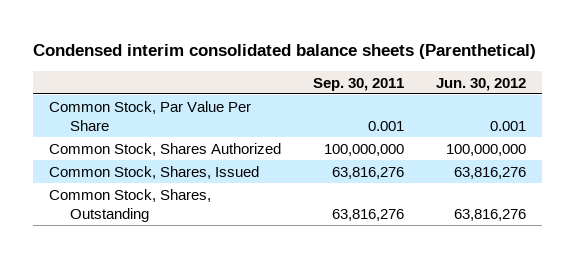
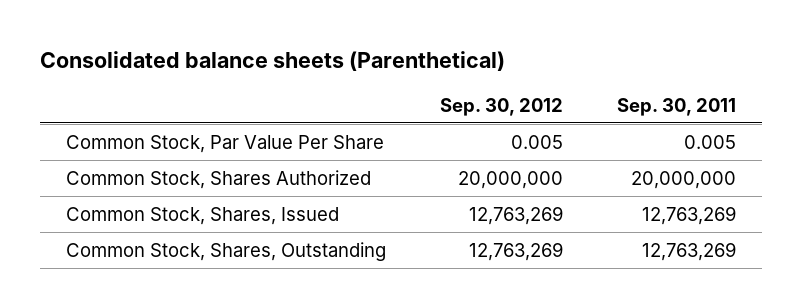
[33,44,537,60] Condensed interim consolidated balance sheets (Parenthetical) -> [39,51,505,72] Consolidated balance sheets (Parenthetical)
[436,77,527,91] Jun. 30, 2012 -> none
none -> [440,97,564,116] Sep. 30, 2012
[368,120,405,131] 0.001 -> [683,134,736,149] 0.005
[324,143,405,156] 100,000,000 -> [630,170,736,189] 20,000,000
[332,166,405,179] 63,816,276 -> [641,205,736,225] 12,763,269
[332,208,405,221] 63,816,276 -> [641,241,736,261] 12,763,269

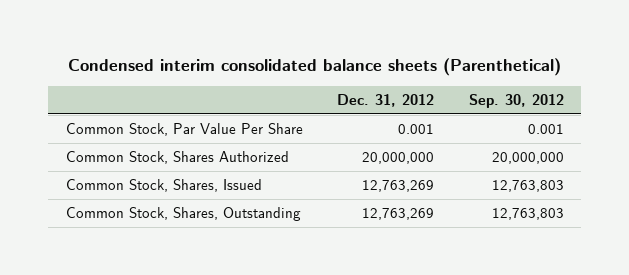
[39,51,505,72] Consolidated balance sheets (Parenthetical) -> [67,58,561,77] Condensed interim consolidated balance sheets (Parenthetical)
[616,97,736,116] Sep. 30, 2011 -> none
none -> [337,94,435,108] Dec. 31, 2012
[511,134,564,149] 0.005 -> [527,124,564,135] 0.001
[469,205,564,225] 12,763,269 -> [491,180,564,193] 12,763,803
[469,241,564,261] 12,763,269 -> [491,208,564,221] 12,763,803

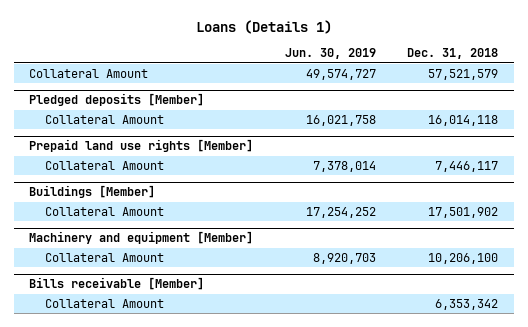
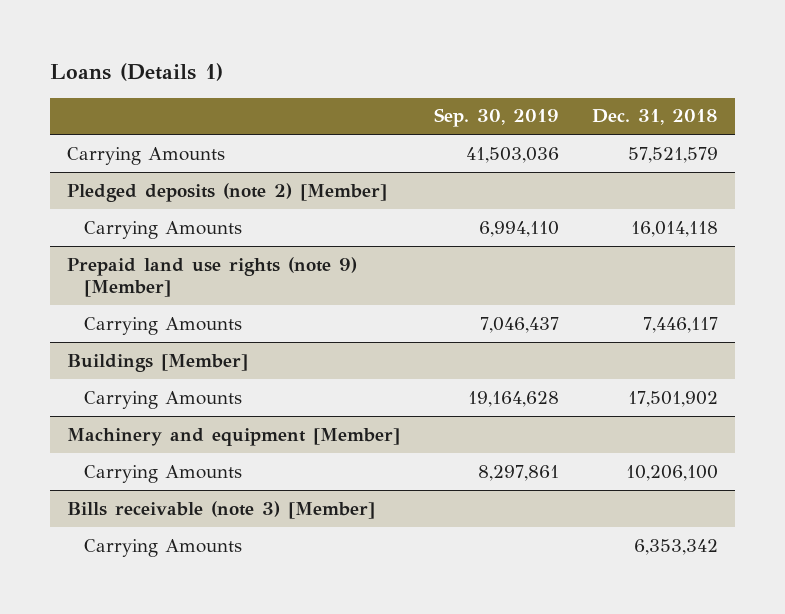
[284,48,376,60] Jun. 30, 2019 -> none
none -> [433,108,559,128] Sep. 30, 2019
[29,68,149,78] Collateral Amount -> [66,146,225,165] Carrying Amounts
[29,93,205,107] Pledged deposits [Member] -> [66,182,387,202] Pledged deposits (note 2) [Member]
[45,114,165,124] Collateral Amount -> [84,220,243,239] Carrying Amounts
[29,139,254,153] Prepaid land use rights [Member] -> [66,256,357,298] Prepaid land use rights (note 9) [Member]
[45,160,165,170] Collateral Amount -> [84,316,243,335] Carrying Amounts
[45,206,165,216] Collateral Amount -> [84,390,243,409] Carrying Amounts
[45,252,165,262] Collateral Amount -> [84,464,243,483] Carrying Amounts
[29,277,205,291] Bills receivable [Member] -> [66,500,375,519] Bills receivable (note 3) [Member]
[45,298,165,308] Collateral Amount -> [84,538,243,557] Carrying Amounts

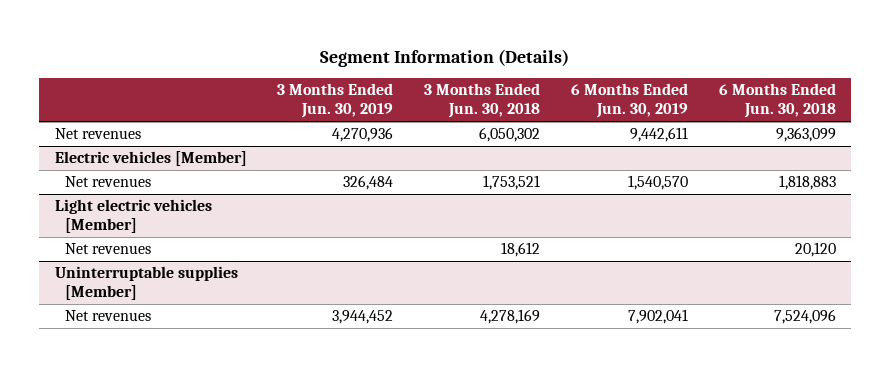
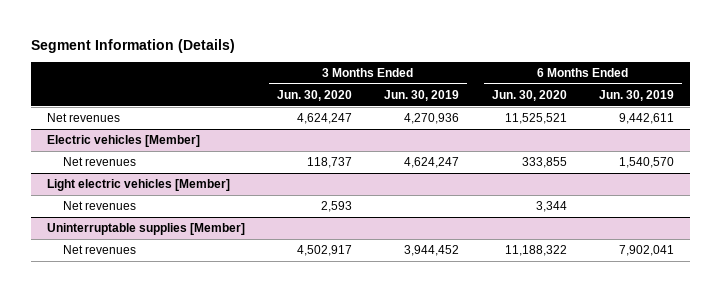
[424,83,541,119] 3 Months Ended Jun. 30, 2018 -> none
[718,83,836,119] 6 Months Ended Jun. 30, 2018 -> none
none -> [277,89,353,101] Jun. 30, 2020
none -> [491,89,567,101] Jun. 30, 2020
[343,175,394,191] 326,484 -> [404,157,460,169] 4,624,247

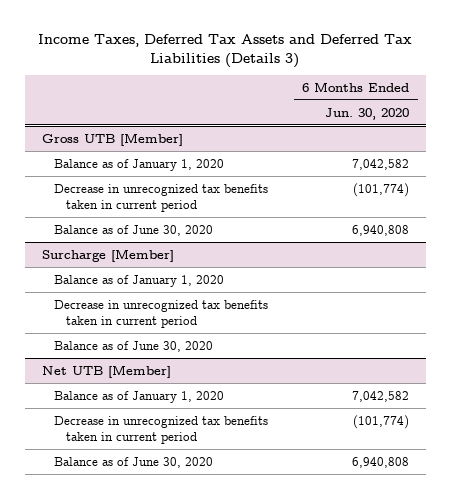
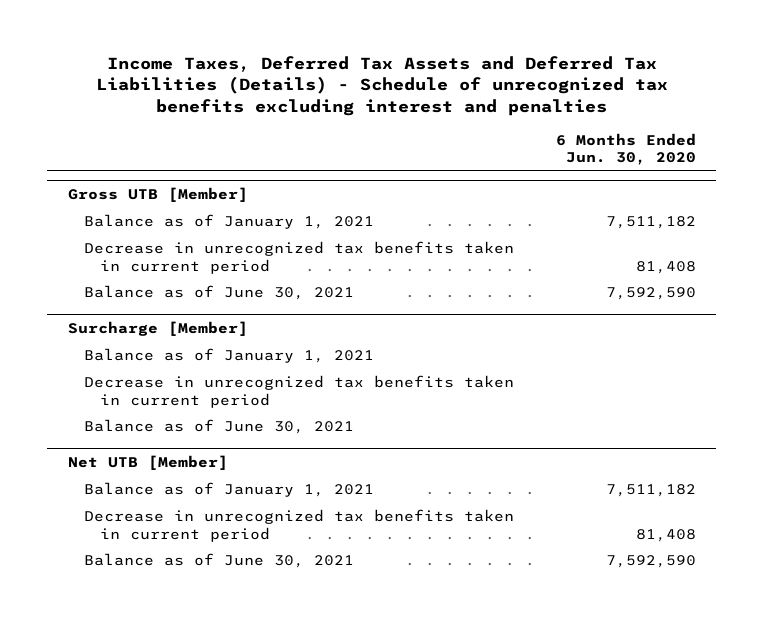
[38,33,413,68] Income Taxes, Deferred Tax Assets and Deferred Tax Liabilities (Details 3) -> [95,55,668,117] Income Taxes, Deferred Tax Assets and Deferred Tax Liabilities (Details) - Schedule of unrecognized tax benefits excluding interest and penalties
[53,158,224,171] Balance as of January 1, 2020 -> [83,214,374,230] Balance as of January 1, 2021
[352,158,410,170] 7,042,582 -> [605,216,696,230] 7,511,182
[353,182,410,197] (101,774) -> [635,260,696,274] 81,408
[53,224,213,236] Balance as of June 30, 2020 -> [83,285,354,301] Balance as of June 30, 2021
[352,224,410,236] 6,940,808 -> [605,287,696,301] 7,592,590
[53,274,224,287] Balance as of January 1, 2020 -> [83,348,374,364] Balance as of January 1, 2021
[53,340,213,352] Balance as of June 30, 2020 -> [83,419,354,435] Balance as of June 30, 2021
[53,390,224,403] Balance as of January 1, 2020 -> [83,482,374,498] Balance as of January 1, 2021
[352,390,410,402] 7,042,582 -> [605,484,696,498] 7,511,182
[353,414,410,429] (101,774) -> [635,528,696,542] 81,408
[53,456,213,468] Balance as of June 30, 2020 -> [83,553,354,569] Balance as of June 30, 2021
[352,456,410,468] 6,940,808 -> [605,555,696,569] 7,592,590

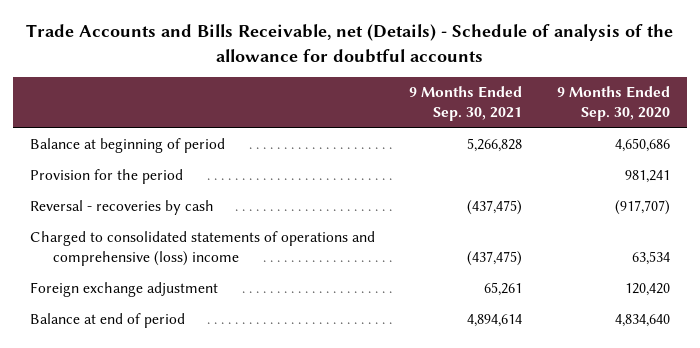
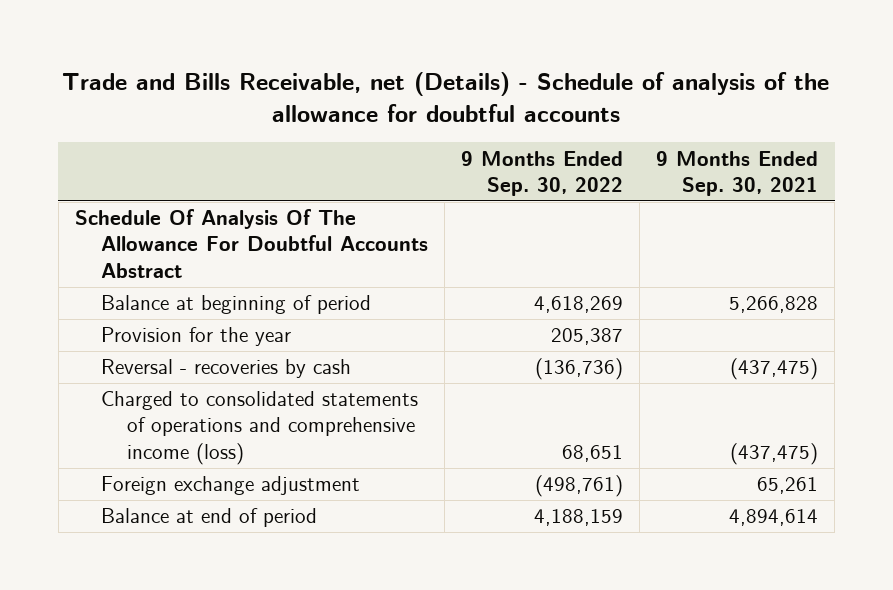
[25,24,673,63] Trade Accounts and Bills Receivable, net (Details) - Schedule of analysis of the allowance for doubtful accounts -> [62,71,830,122] Trade and Bills Receivable, net (Details) - Schedule of analysis of the allowance for doubtful accounts
[556,86,670,122] 9 Months Ended Sep. 30, 2020 -> none
none -> [461,150,624,196] 9 Months Ended Sep. 30, 2022
none -> [74,209,428,278] Schedule Of Analysis Of The Allowance For Doubtful Accounts Abstract
[30,169,184,185] Provision for the period -> [100,327,291,347] Provision for the year
[30,231,376,267] Charged to consolidated statements of operations and comprehensive (loss) income -> [100,391,418,465] Charged to consolidated statements of operations and comprehensive income (loss)

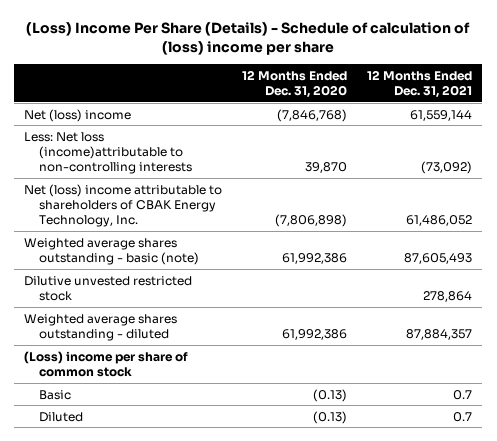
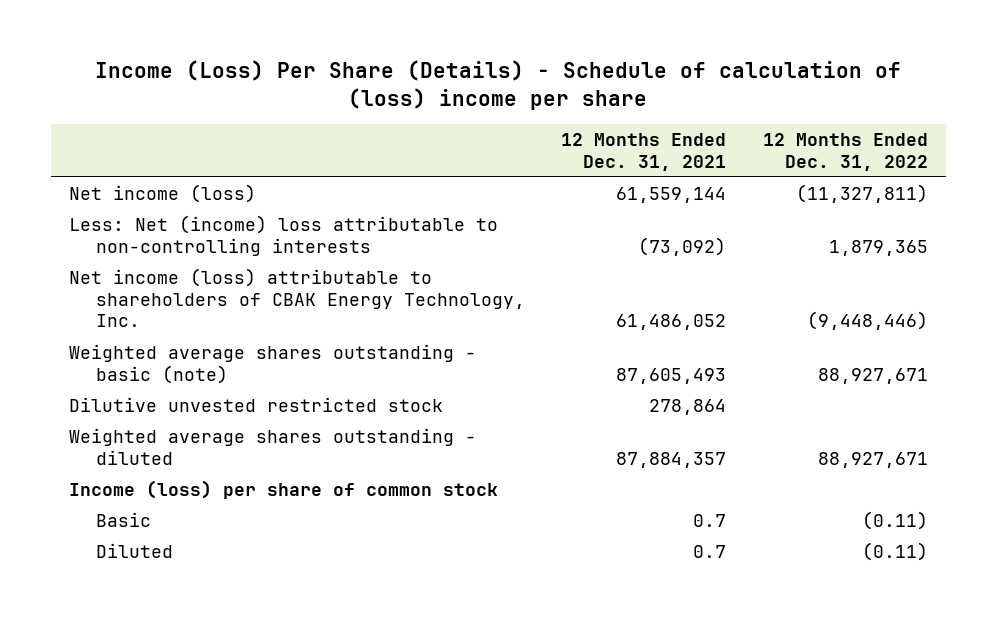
[26,22,471,55] (Loss) Income Per Share (Details) - Schedule of calculation of (loss) income per share -> [95,60,902,111] Income (Loss) Per Share (Details) - Schedule of calculation of (loss) income per share
[242,69,348,98] 12 Months Ended Dec. 31, 2020 -> none
none -> [762,133,928,171] 12 Months Ended Dec. 31, 2022
[24,108,132,122] Net (loss) income -> [68,184,256,204] Net income (loss)
[24,131,193,175] Less: Net loss (income)attributable to non-controlling interests -> [68,215,498,256] Less: Net (income) loss attributable to non-controlling interests
[24,183,223,228] Net (loss) income attributable to shareholders of CBAK Energy Technology, Inc. -> [68,268,526,328] Net income (loss) attributable to shareholders of CBAK Energy Technology, Inc.
[24,350,189,377] (Loss) income per share of common stock -> [68,480,498,500] Income (loss) per share of common stock

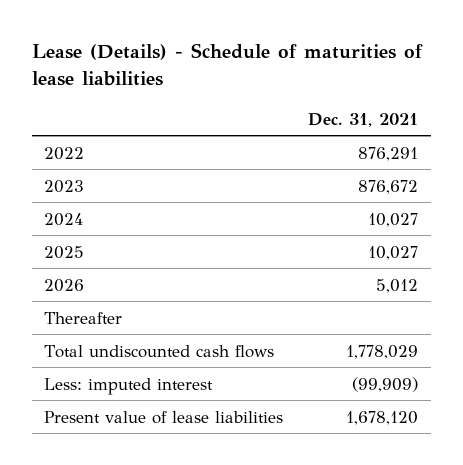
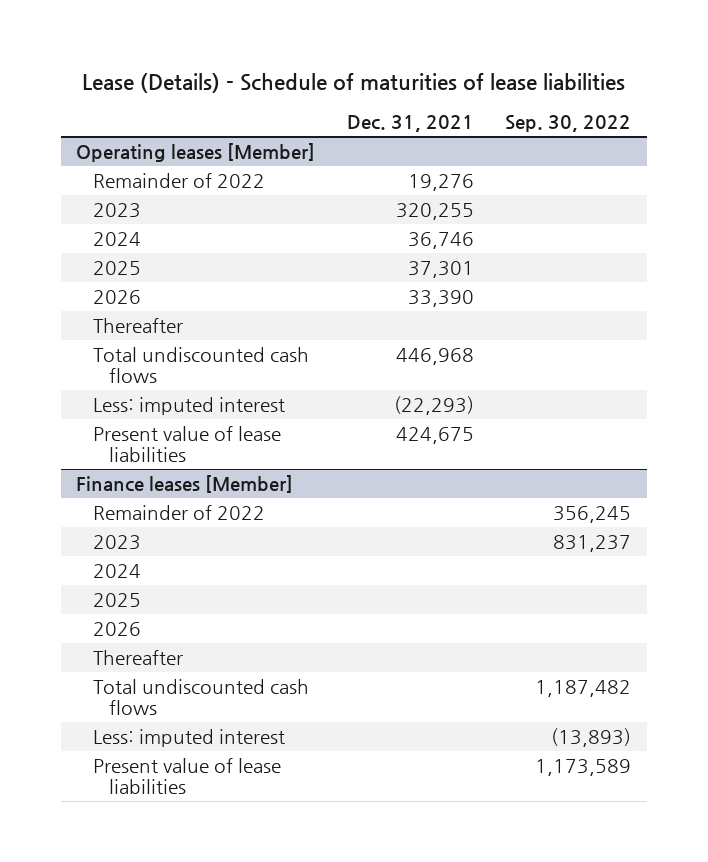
none -> [505,115,632,133] Sep. 30, 2022
none -> [76,142,316,162] Operating leases [Member]
[44,146,85,160] 2022 -> [92,172,265,188] Remainder of 2022
[358,146,419,161] 876,291 -> [407,173,474,191] 19,276
[358,179,419,194] 876,672 -> [395,202,474,220] 320,255
[368,212,419,227] 10,027 -> [407,231,474,249] 36,746
[368,245,419,260] 10,027 -> [407,260,474,278] 37,301
[376,278,419,293] 5,012 -> [407,289,474,307] 33,390
[346,344,419,359] 1,778,029 -> [395,347,474,365] 446,968
[352,376,419,392] (99,909) -> [393,395,474,415] (22,293)
[346,410,419,425] 1,678,120 -> [395,426,474,444] 424,675
none -> [76,474,294,493] Finance leases [Member]
none -> [92,504,265,520] Remainder of 2022
none -> [92,534,141,550] 2023
none -> [92,563,141,578] 2024
none -> [92,592,141,607] 2025
none -> [92,621,141,636] 2026
none -> [92,649,183,665] Thereafter
none -> [92,678,309,716] Total undiscounted cash flows
none -> [92,728,285,747] Less: imputed interest
none -> [92,757,281,795] Present value of lease liabilities

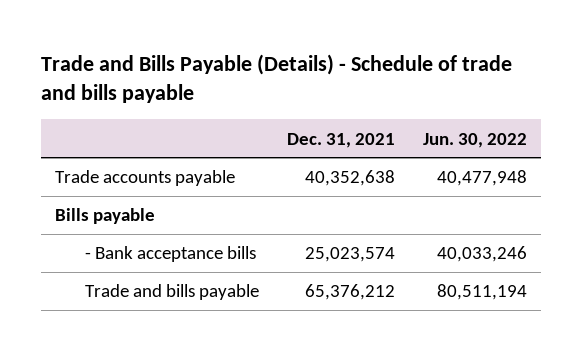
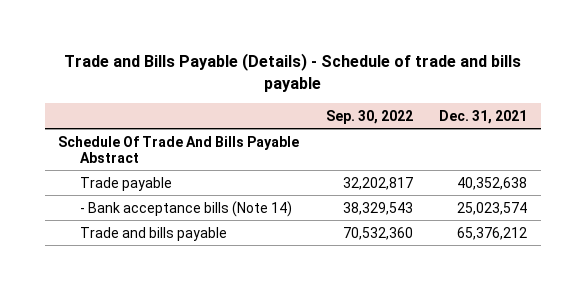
[422,132,527,148] Jun. 30, 2022 -> none
none -> [325,109,413,124] Sep. 30, 2022
[55,208,156,225] Bills payable -> none
none -> [58,135,300,163] Schedule Of Trade And Bills Payable Abstract
[55,170,236,187] Trade accounts payable -> [80,176,173,191] Trade payable
[85,246,257,263] - Bank acceptance bills -> [80,200,293,217] - Bank acceptance bills (Note 14)

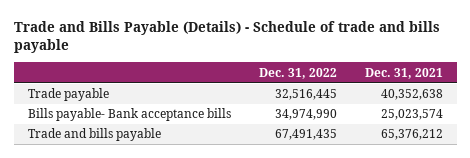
[325,109,413,124] Sep. 30, 2022 -> none
none -> [258,67,337,79] Dec. 31, 2022
[58,135,300,163] Schedule Of Trade And Bills Payable Abstract -> none
[80,200,293,217] - Bank acceptance bills (Note 14) -> [27,108,231,122] Bills payable- Bank acceptance bills

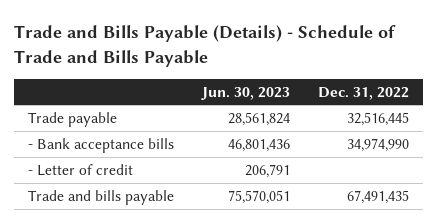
[13,20,440,54] Trade and Bills Payable (Details) - Schedule of trade and bills payable -> [14,25,397,67] Trade and Bills Payable (Details) - Schedule of Trade and Bills Payable
[364,67,443,79] Dec. 31, 2021 -> none
none -> [200,86,290,100] Jun. 30, 2023
[27,108,231,122] Bills payable- Bank acceptance bills -> [28,137,175,153] - Bank acceptance bills
none -> [28,163,134,176] - Letter of credit

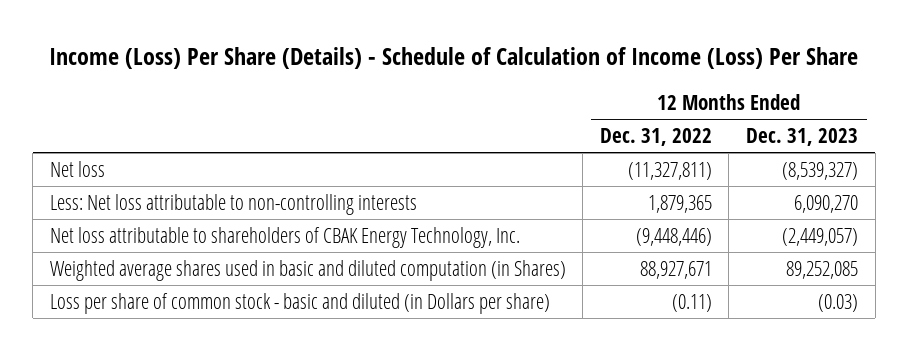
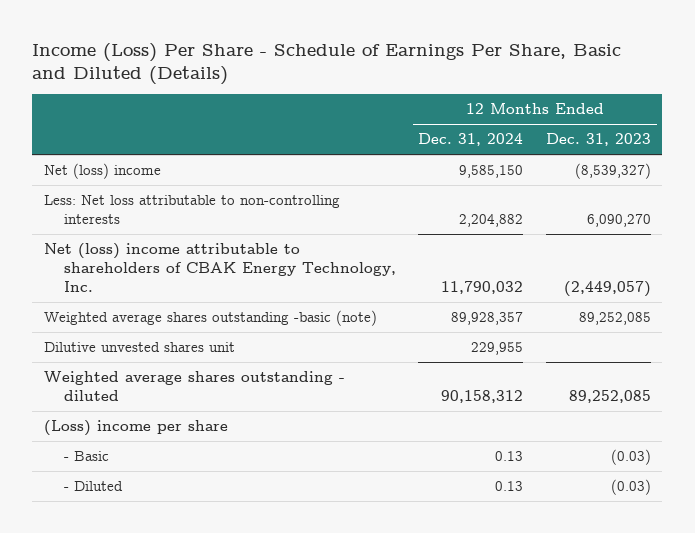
[48,47,858,70] Income (Loss) Per Share (Details) - Schedule of Calculation of Income (Loss) Per Share -> [32,42,622,86] Income (Loss) Per Share - Schedule of Earnings Per Share, Basic and Diluted (Details)
[599,128,712,147] Dec. 31, 2022 -> none
none -> [418,133,524,147] Dec. 31, 2024
[49,161,105,178] Net loss -> [43,163,161,180] Net (loss) income
[49,227,520,249] Net loss attributable to shareholders of CBAK Energy Technology, Inc. -> [43,243,396,293] Net (loss) income attributable to shareholders of CBAK Energy Technology, Inc.
[49,260,566,282] Weighted average shares used in basic and diluted computation (in Shares) -> [43,310,377,327] Weighted average shares outstanding -basic (note)
none -> [43,342,235,353] Dilutive unvested shares unit
none -> [43,371,345,402] Weighted average shares outstanding - diluted
none -> [43,420,228,437] (Loss) income per share
[49,293,550,315] Loss per share of common stock - basic and diluted (in Dollars per share) -> [63,451,109,462] - Basic
none -> [63,481,123,492] - Diluted

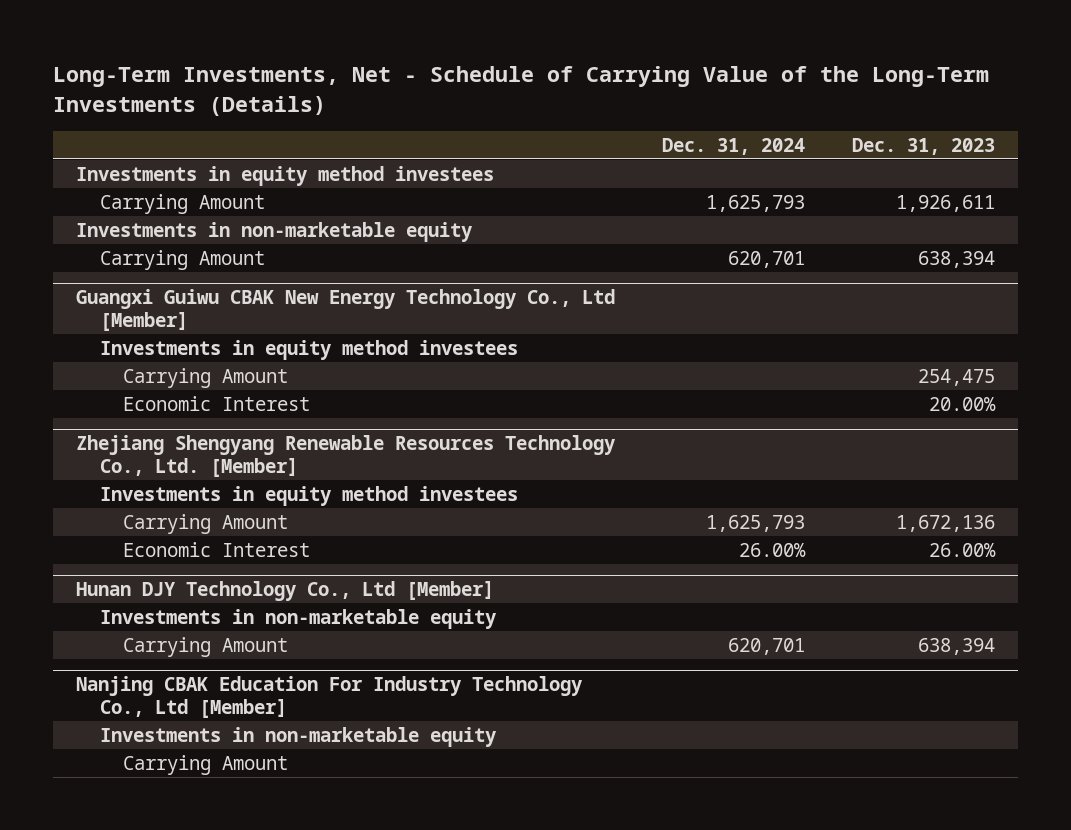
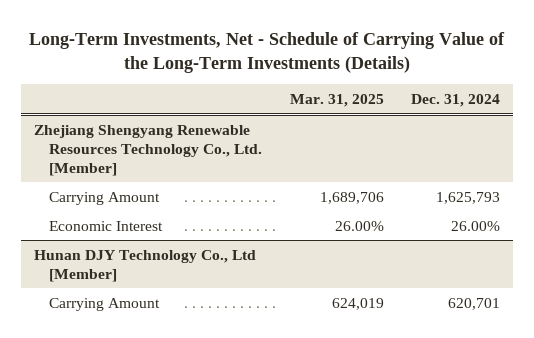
[851,137,995,155] Dec. 31, 2023 -> none
none -> [289,93,384,107] Mar. 31, 2025
[76,165,495,186] Investments in equity method investees -> none
[99,193,265,214] Carrying Amount -> none
[76,221,474,242] Investments in non-marketable equity -> none
[99,249,265,270] Carrying Amount -> none
[76,289,616,331] Guangxi Guiwu CBAK New Energy Technology Co., Ltd [Member] -> none
[99,339,518,360] Investments in equity method investees -> none
[123,367,289,388] Carrying Amount -> none
[123,395,311,411] Economic Interest -> none
[99,485,518,506] Investments in equity method investees -> none
[99,608,497,629] Investments in non-marketable equity -> none
[76,676,584,718] Nanjing CBAK Education For Industry Technology Co., Ltd [Member] -> none
[99,726,497,747] Investments in non-marketable equity -> none
[123,754,289,775] Carrying Amount -> none

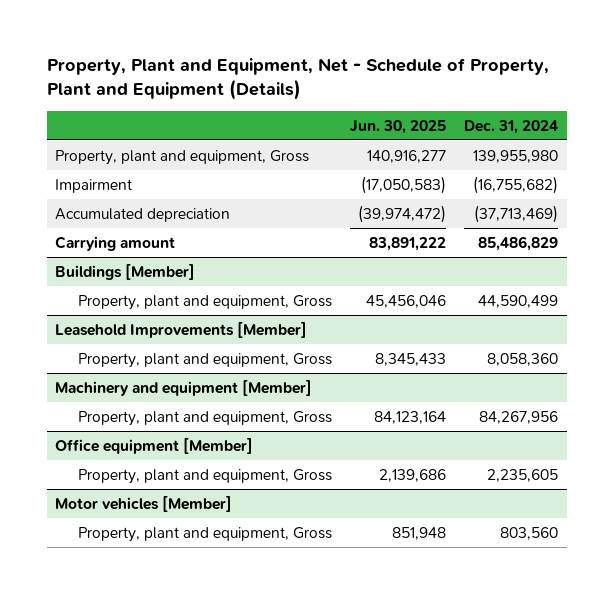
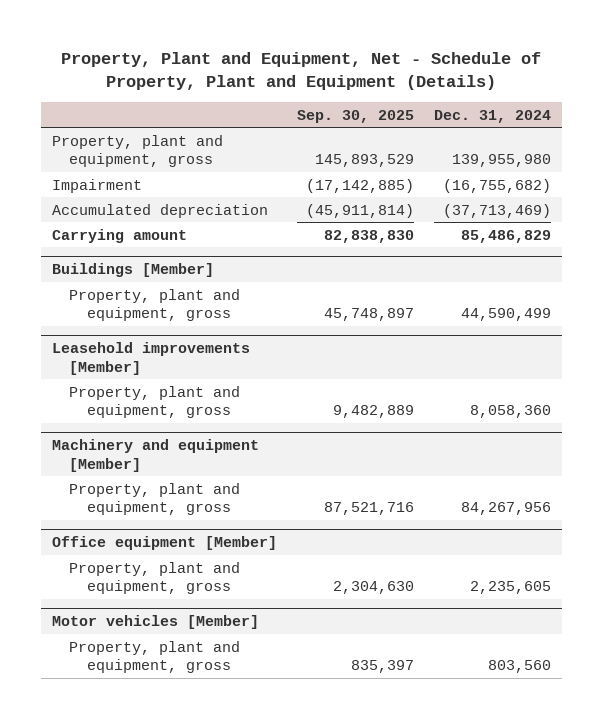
[349,119,446,134] Jun. 30, 2025 -> none
none -> [296,109,414,123] Sep. 30, 2025
[55,149,310,165] Property, plant and equipment, Gross -> [51,134,223,168] Property, plant and equipment, gross
[77,294,332,310] Property, plant and equipment, Gross -> [69,288,241,322] Property, plant and equipment, gross
[55,321,308,338] Leasehold Improvements [Member] -> [51,341,250,375] Leasehold improvements [Member]
[77,352,332,368] Property, plant and equipment, Gross -> [69,385,241,419] Property, plant and equipment, gross
[77,410,332,426] Property, plant and equipment, Gross -> [69,482,241,516] Property, plant and equipment, gross
[77,468,332,484] Property, plant and equipment, Gross -> [69,561,241,595] Property, plant and equipment, gross
[77,526,332,542] Property, plant and equipment, Gross -> [69,640,241,674] Property, plant and equipment, gross

